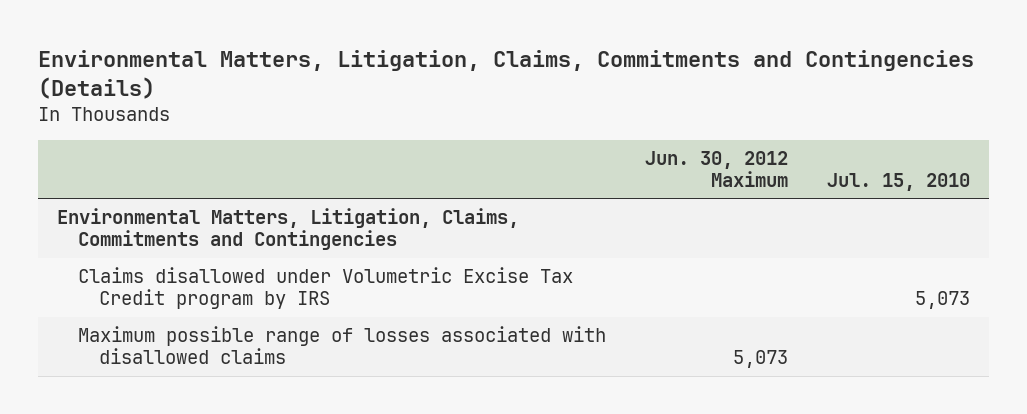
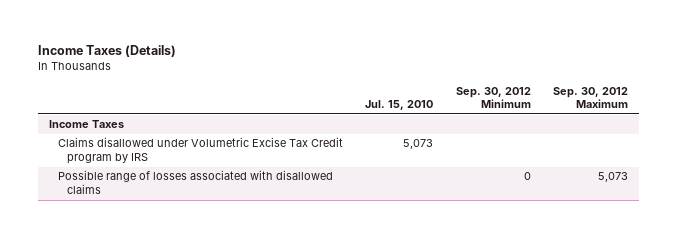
[37,49,974,99] Environmental Matters, Litigation, Claims, Commitments and Contingencies (Details) -> [37,45,176,58] Income Taxes (Details)
[645,150,789,188] Jun. 30, 2012 Maximum -> none
none -> [455,86,531,109] Sep. 30, 2012 Minimum
none -> [552,86,628,109] Sep. 30, 2012 Maximum
[57,208,520,251] Environmental Matters, Litigation, Claims, Commitments and Contingencies -> none
none -> [49,120,125,129] Income Taxes
[78,326,607,365] Maximum possible range of losses associated with disallowed claims -> [58,170,334,195] Possible range of losses associated with disallowed claims

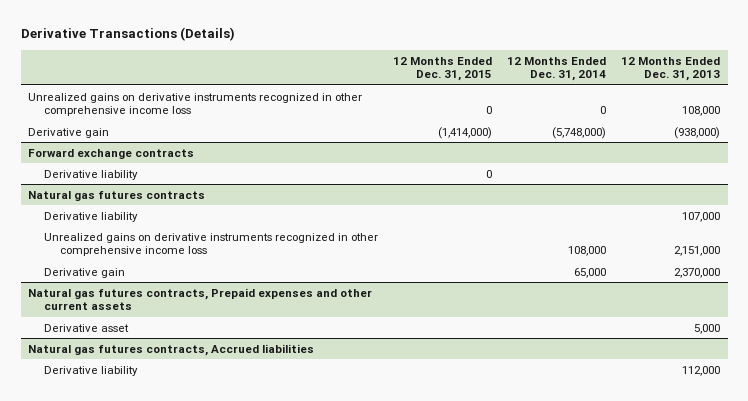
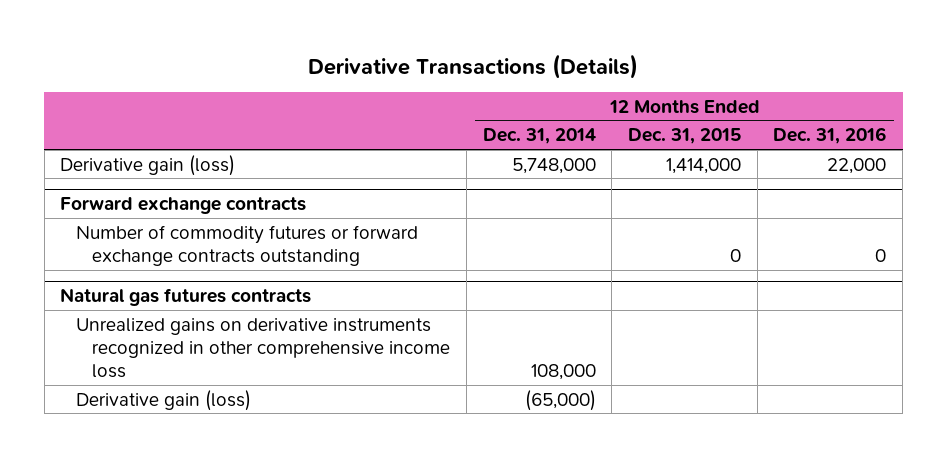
[621,56,721,82] 12 Months Ended Dec. 31, 2013 -> none
none -> [773,127,887,145] Dec. 31, 2016
[28,92,363,117] Unrealized gains on derivative instruments recognized in other comprehensive income loss -> none
[28,127,110,138] Derivative gain -> [60,154,236,176] Derivative gain (loss)
[438,126,493,139] (1,414,000) -> [666,157,742,174] 1,414,000
[552,126,607,139] (5,748,000) -> [511,157,596,174] 5,748,000
[44,169,139,180] Derivative liability -> [76,224,419,266] Number of commodity futures or forward exchange contracts outstanding
[44,211,139,222] Derivative liability -> none
[28,287,373,311] Natural gas futures contracts, Prepaid expenses and other current assets -> none
[44,323,130,332] Derivative asset -> none
[28,343,315,356] Natural gas futures contracts, Accrued liabilities -> none
[44,365,139,376] Derivative liability -> none
[44,267,126,278] Derivative gain -> [76,389,252,411] Derivative gain (loss)
[574,267,607,278] 65,000 -> [524,389,596,411] (65,000)

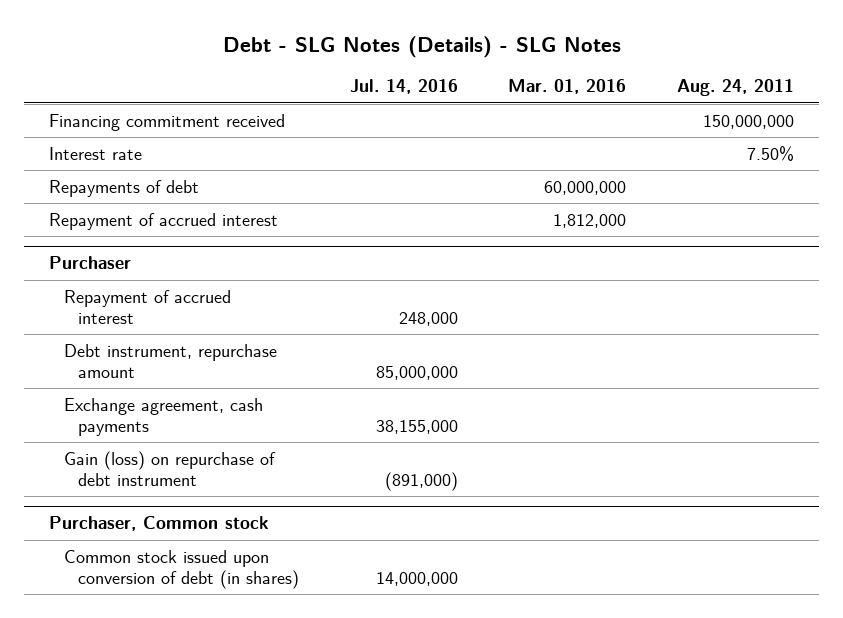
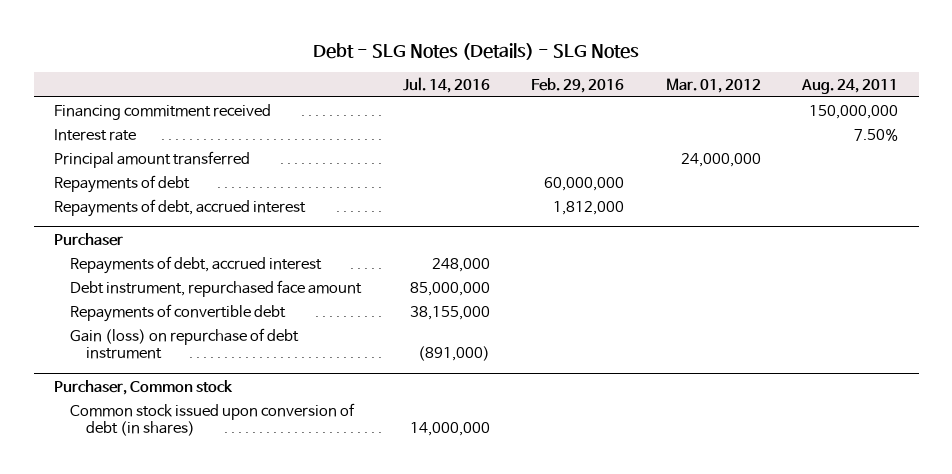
[508,79,627,95] Mar. 01, 2016 -> none
none -> [531,77,625,93] Feb. 29, 2016
none -> [665,77,761,93] Mar. 01, 2012
none -> [54,150,251,168] Principal amount transferred
[49,212,279,230] Repayment of accrued interest -> [54,198,307,217] Repayments of debt, accrued interest
[63,289,231,324] Repayment of accrued interest -> [70,255,323,274] Repayments of debt, accrued interest
[63,343,277,378] Debt instrument, repurchase amount -> [70,279,363,297] Debt instrument, repurchased face amount
[63,397,263,436] Exchange agreement, cash payments -> [70,303,287,322] Repayments of convertible debt

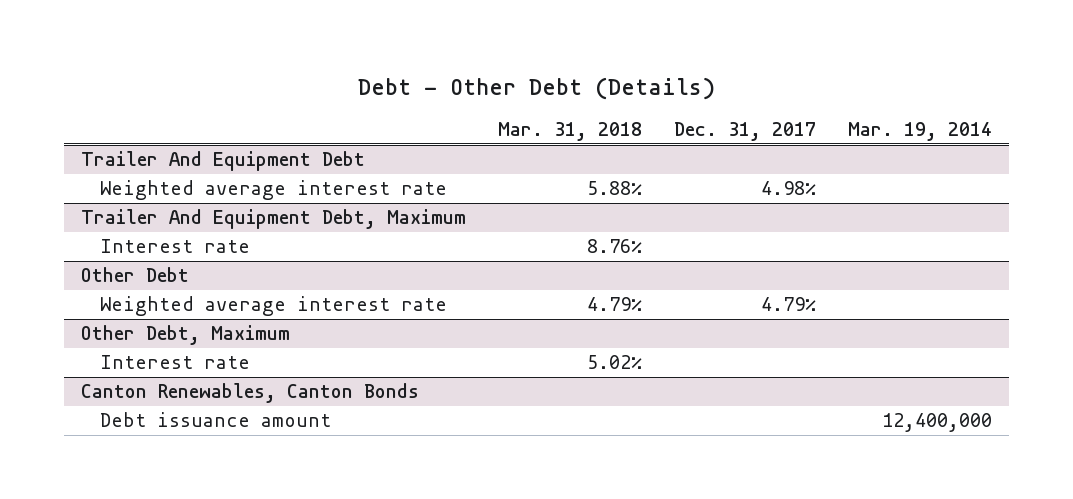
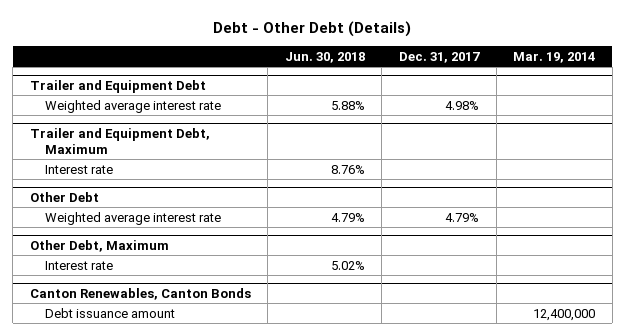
[497,122,642,142] Mar. 31, 2018 -> none
none -> [284,51,365,63] Jun. 30, 2018
[80,151,365,172] Trailer And Equipment Debt -> [29,79,206,93] Trailer and Equipment Debt
[80,209,466,230] Trailer And Equipment Debt, Maximum -> [29,127,210,154] Trailer and Equipment Debt, Maximum

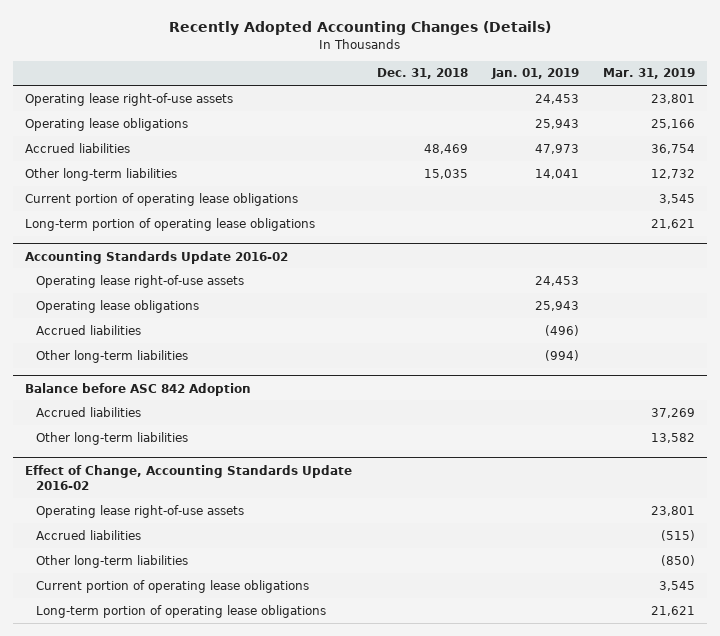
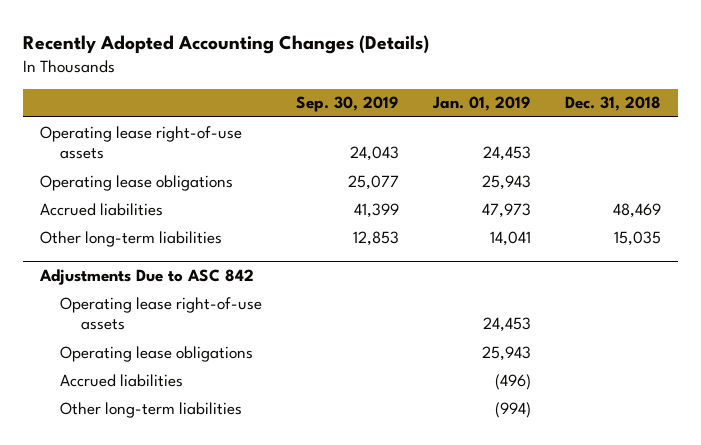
[602,68,695,80] Mar. 31, 2019 -> none
none -> [296,96,400,113] Sep. 30, 2019
[25,192,299,206] Current portion of operating lease obligations -> none
[25,217,316,231] Long-term portion of operating lease obligations -> none
[25,250,289,264] Accounting Standards Update 2016-02 -> [38,268,254,285] Adjustments Due to ASC 842
[25,382,252,396] Balance before ASC 842 Adoption -> none
[36,406,142,417] Accrued liabilities -> none
[36,431,189,445] Other long-term liabilities -> none
[25,464,353,491] Effect of Change, Accounting Standards Update 2016-02 -> none
[36,504,245,518] Operating lease right-of-use assets -> none
[36,529,142,540] Accrued liabilities -> none
[36,554,189,568] Other long-term liabilities -> none
[36,579,310,593] Current portion of operating lease obligations -> none
[36,604,327,618] Long-term portion of operating lease obligations -> none

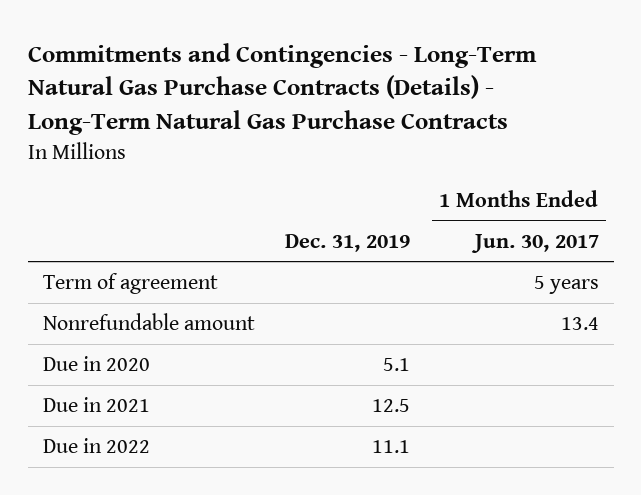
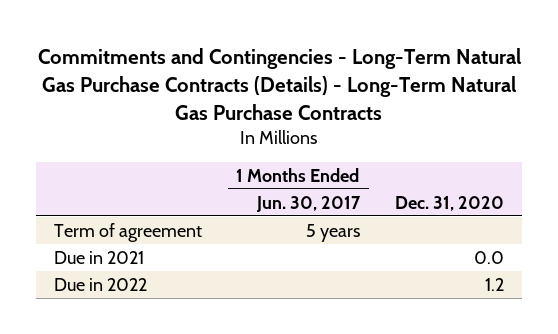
[284,233,410,252] Dec. 31, 2019 -> none
none -> [395,195,505,211] Dec. 31, 2020
[42,313,255,331] Nonrefundable amount -> none
[42,356,150,372] Due in 2020 -> none

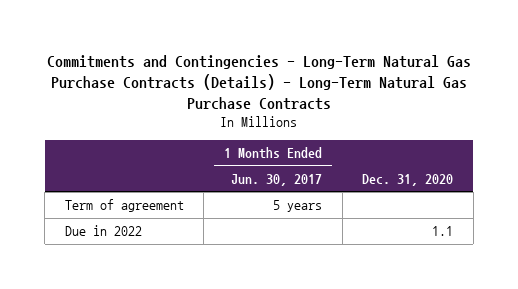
[53,250,144,264] Due in 2021 -> none
[485,277,505,291] 1.2 -> [432,226,454,237] 1.1

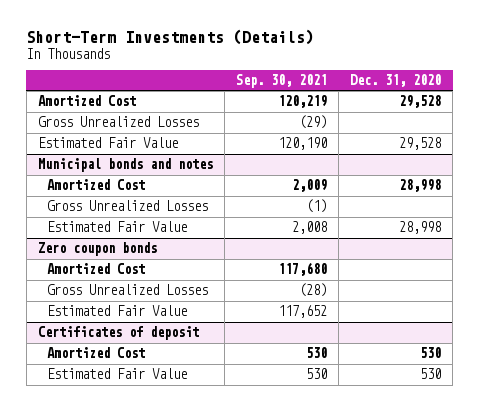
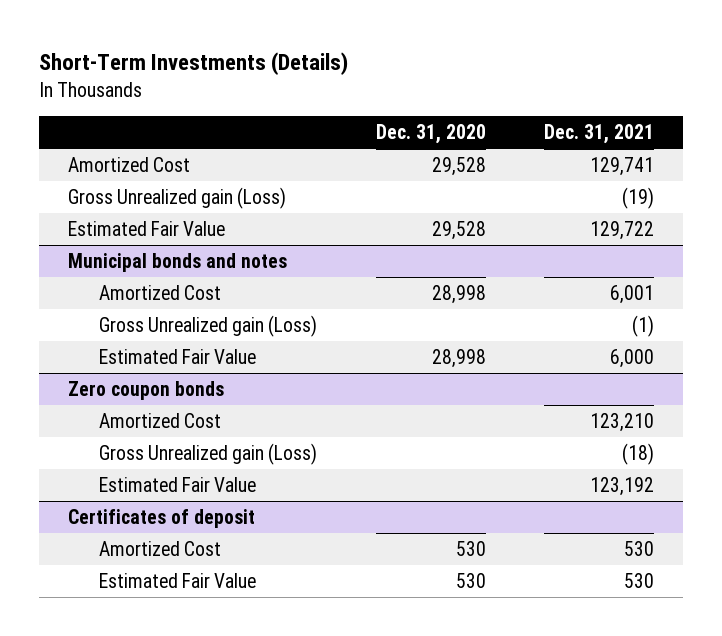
[235,74,327,89] Sep. 30, 2021 -> none
none -> [543,124,654,145] Dec. 31, 2021
[37,116,199,128] Gross Unrealized Losses -> [68,186,287,209] Gross Unrealized gain (Loss)
[46,200,208,212] Gross Unrealized Losses -> [99,314,318,337] Gross Unrealized gain (Loss)
[46,284,208,296] Gross Unrealized Losses -> [99,442,318,465] Gross Unrealized gain (Loss)

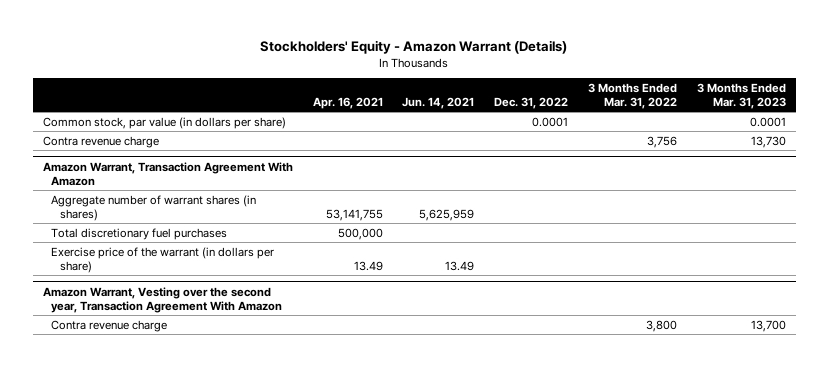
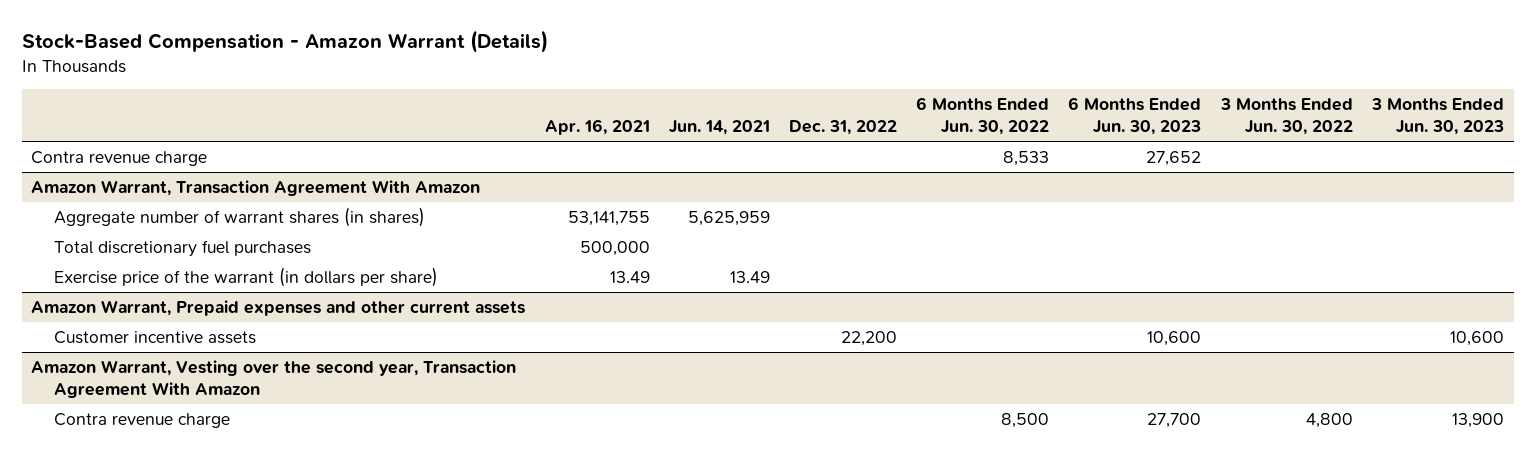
[260,39,568,54] Stockholders' Equity - Amazon Warrant (Details) -> [21,30,548,54] Stock-Based Compensation - Amazon Warrant (Details)
[588,83,678,110] 3 Months Ended Mar. 31, 2022 -> none
[697,83,787,110] 3 Months Ended Mar. 31, 2023 -> none
none -> [916,96,1050,136] 6 Months Ended Jun. 30, 2022
none -> [1068,96,1202,136] 6 Months Ended Jun. 30, 2023
none -> [1219,97,1353,136] 3 Months Ended Jun. 30, 2022
none -> [1370,97,1504,136] 3 Months Ended Jun. 30, 2023
[42,116,286,129] Common stock, par value (in dollars per share) -> none
none -> [31,299,526,316] Amazon Warrant, Prepaid expenses and other current assets
none -> [53,330,256,344] Customer incentive assets

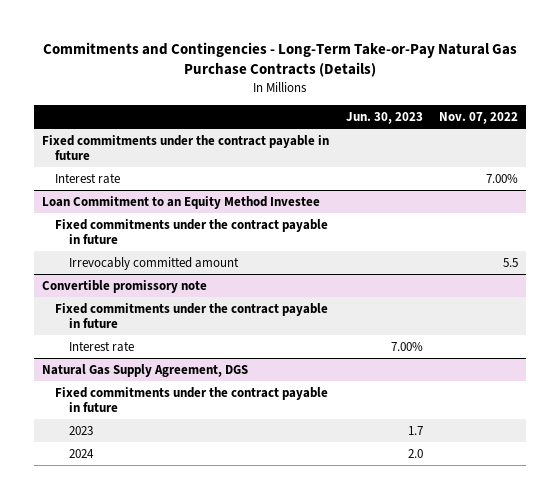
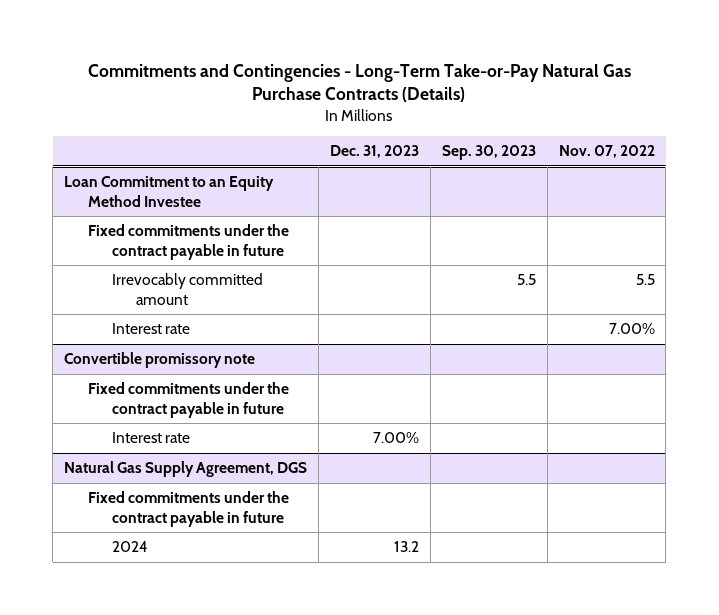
[345,111,423,124] Jun. 30, 2023 -> none
none -> [329,145,419,159] Dec. 31, 2023
none -> [441,145,536,161] Sep. 30, 2023
[42,135,330,160] Fixed commitments under the contract payable in future -> none
[55,173,121,185] Interest rate -> none
none -> [112,323,191,335] Interest rate
[68,426,93,436] 2023 -> none

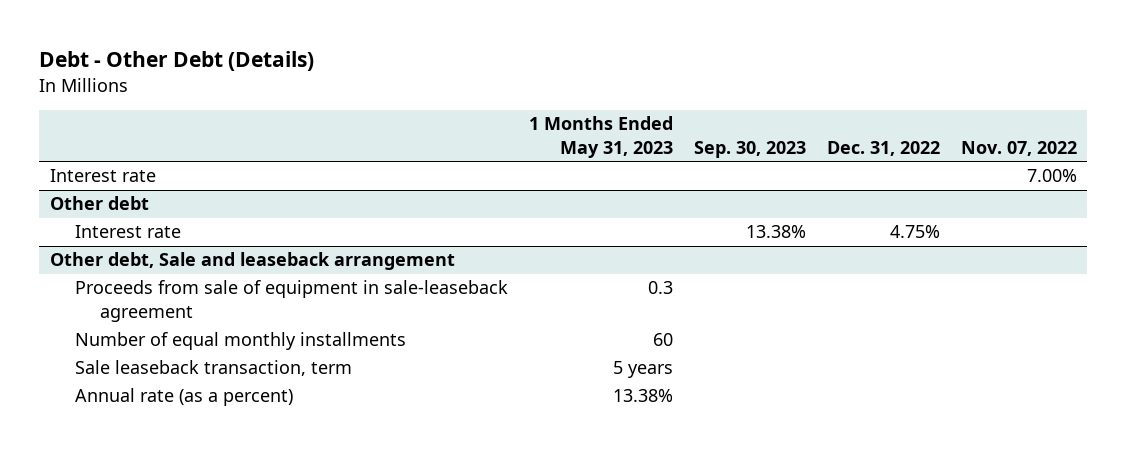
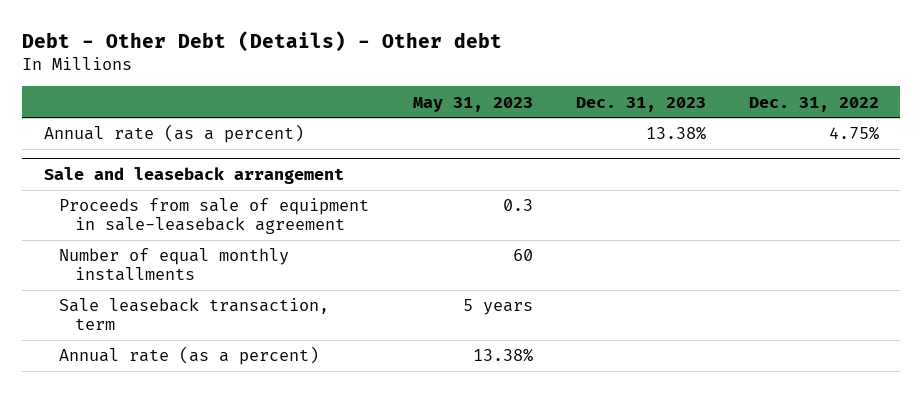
[39,51,315,72] Debt - Other Debt (Details) -> [22,30,503,52] Debt - Other Debt (Details) - Other debt
[528,116,673,158] 1 Months Ended May 31, 2023 -> none
[693,140,806,158] Sep. 30, 2023 -> none
[960,140,1077,156] Nov. 07, 2022 -> none
none -> [412,96,533,112] May 31, 2023
none -> [575,96,706,112] Dec. 31, 2023
[49,169,156,183] Interest rate -> none
[74,225,181,239] Interest rate -> none
[49,252,455,271] Other debt, Sale and leaseback arrangement -> none
[74,280,508,323] Proceeds from sale of equipment in sale-leaseback agreement -> none
[74,332,406,351] Number of equal monthly installments -> none
[74,360,352,377] Sale leaseback transaction, term -> none
[74,388,293,407] Annual rate (as a percent) -> none
none -> [43,124,304,144] Annual rate (as a percent)
[49,196,149,211] Other debt -> [43,166,344,184] Sale and leaseback arrangement
none -> [59,198,370,235] Proceeds from sale of equipment in sale-leaseback agreement
none -> [59,248,290,282] Number of equal monthly installments
none -> [59,298,330,331] Sale leaseback transaction, term
none -> [59,346,320,366] Annual rate (as a percent)

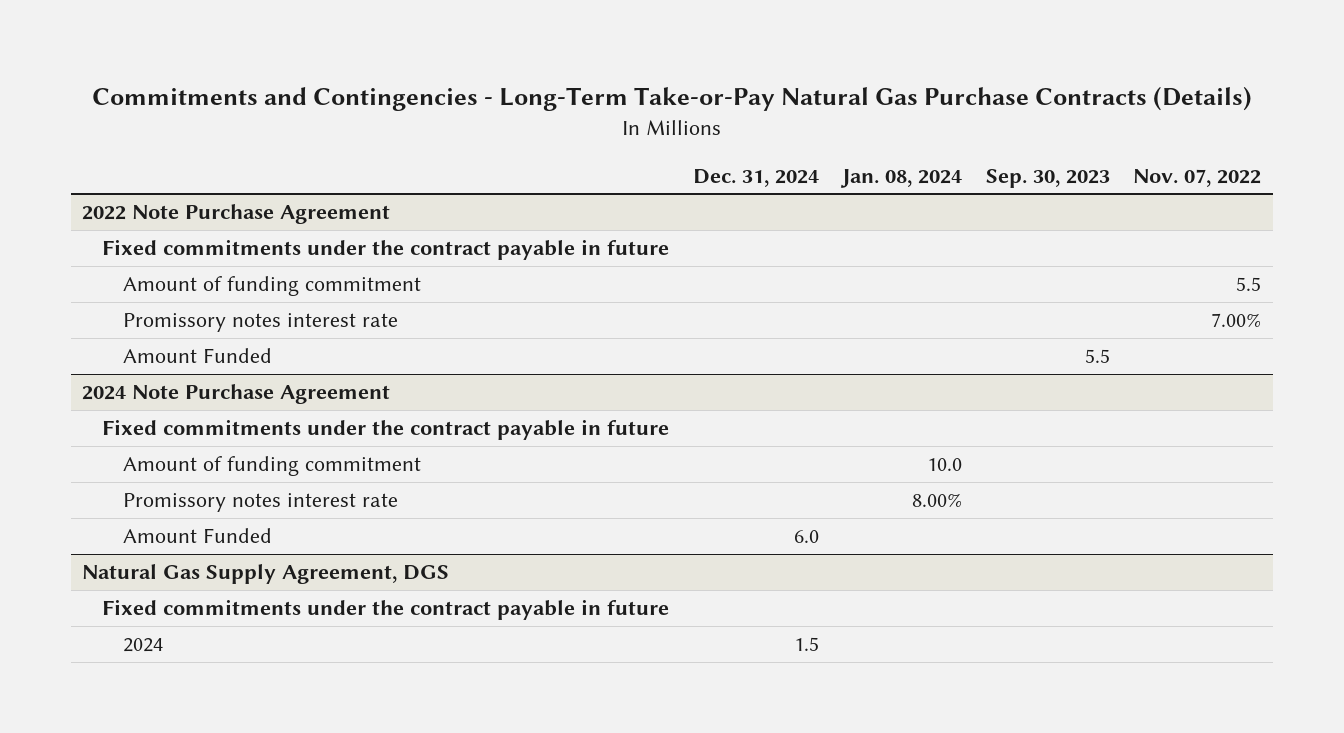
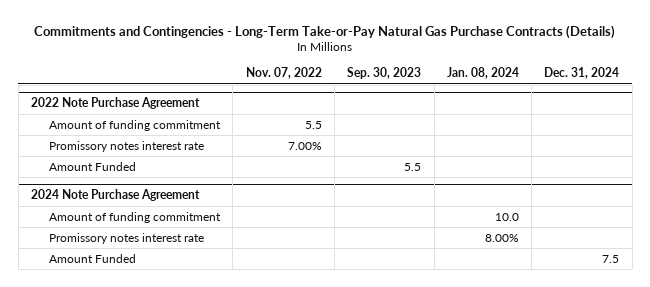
[102,239,670,261] Fixed commitments under the contract payable in future -> none
[102,419,670,441] Fixed commitments under the contract payable in future -> none
[82,564,450,585] Natural Gas Supply Agreement, DGS -> none
[102,599,670,621] Fixed commitments under the contract payable in future -> none
[122,638,163,653] 2024 -> none
[793,530,819,544] 6.0 -> [602,254,620,263] 7.5

